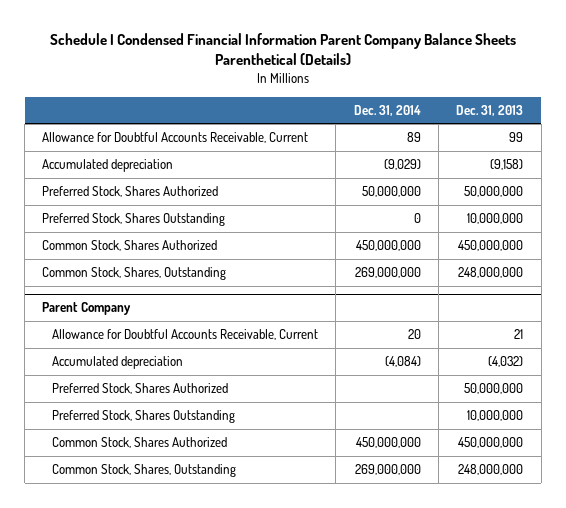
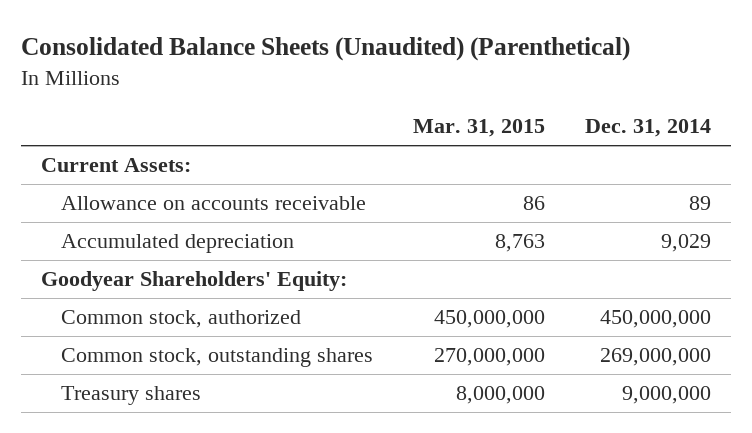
[49,33,516,66] Schedule I Condensed Financial Information Parent Company Balance Sheets Parenthetical (Details) -> [20,37,630,62] Consolidated Balance Sheets (Unaudited) (Parenthetical)
[456,104,524,116] Dec. 31, 2013 -> none
none -> [412,119,545,138] Mar. 31, 2015
[42,186,219,198] Preferred Stock, Shares Authorized -> none
[42,213,226,227] Preferred Stock, Shares Outstanding -> none
[42,302,132,316] Parent Company -> none
[51,329,318,341] Allowance for Doubtful Accounts Receivable, Current -> none
[51,356,183,370] Accumulated depreciation -> none
[51,383,228,395] Preferred Stock, Shares Authorized -> none
[51,410,235,424] Preferred Stock, Shares Outstanding -> none
[51,437,227,449] Common Stock, Shares Authorized -> none
[51,464,236,478] Common Stock, Shares, Outstanding -> none
none -> [40,158,191,173] Current Assets:
[42,132,309,144] Allowance for Doubtful Accounts Receivable, Current -> [60,196,366,211] Allowance on accounts receivable
[383,159,421,171] (9,029) -> [660,234,711,253] 9,029
none -> [40,271,347,292] Goodyear Shareholders' Equity:
[42,240,218,252] Common Stock, Shares Authorized -> [60,310,301,329] Common stock, authorized
[42,267,227,281] Common Stock, Shares, Outstanding -> [60,348,373,368] Common stock, outstanding shares
none -> [60,386,201,406] Treasury shares

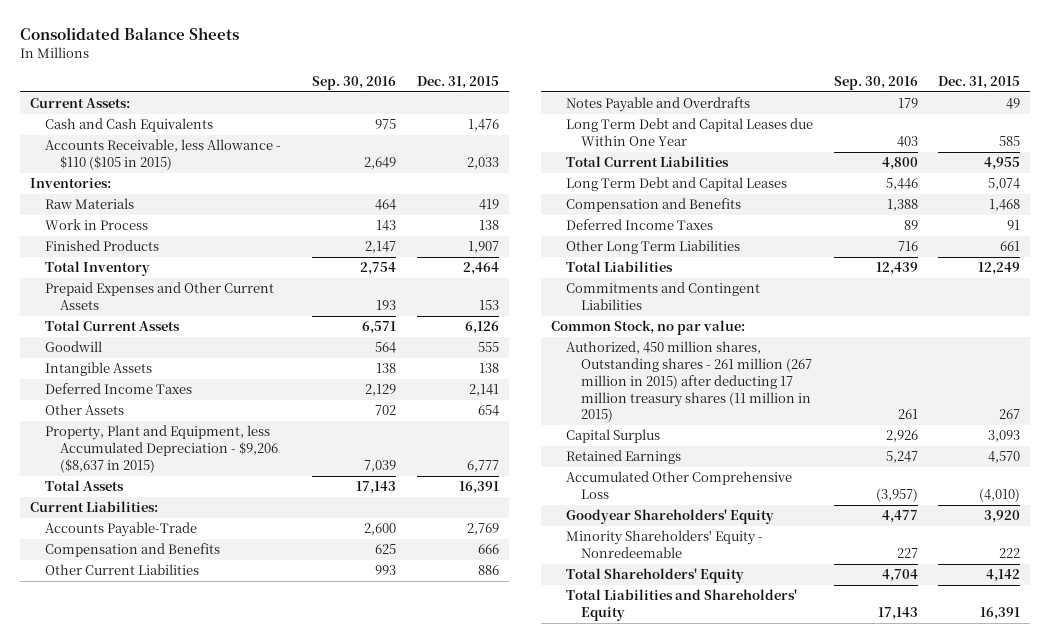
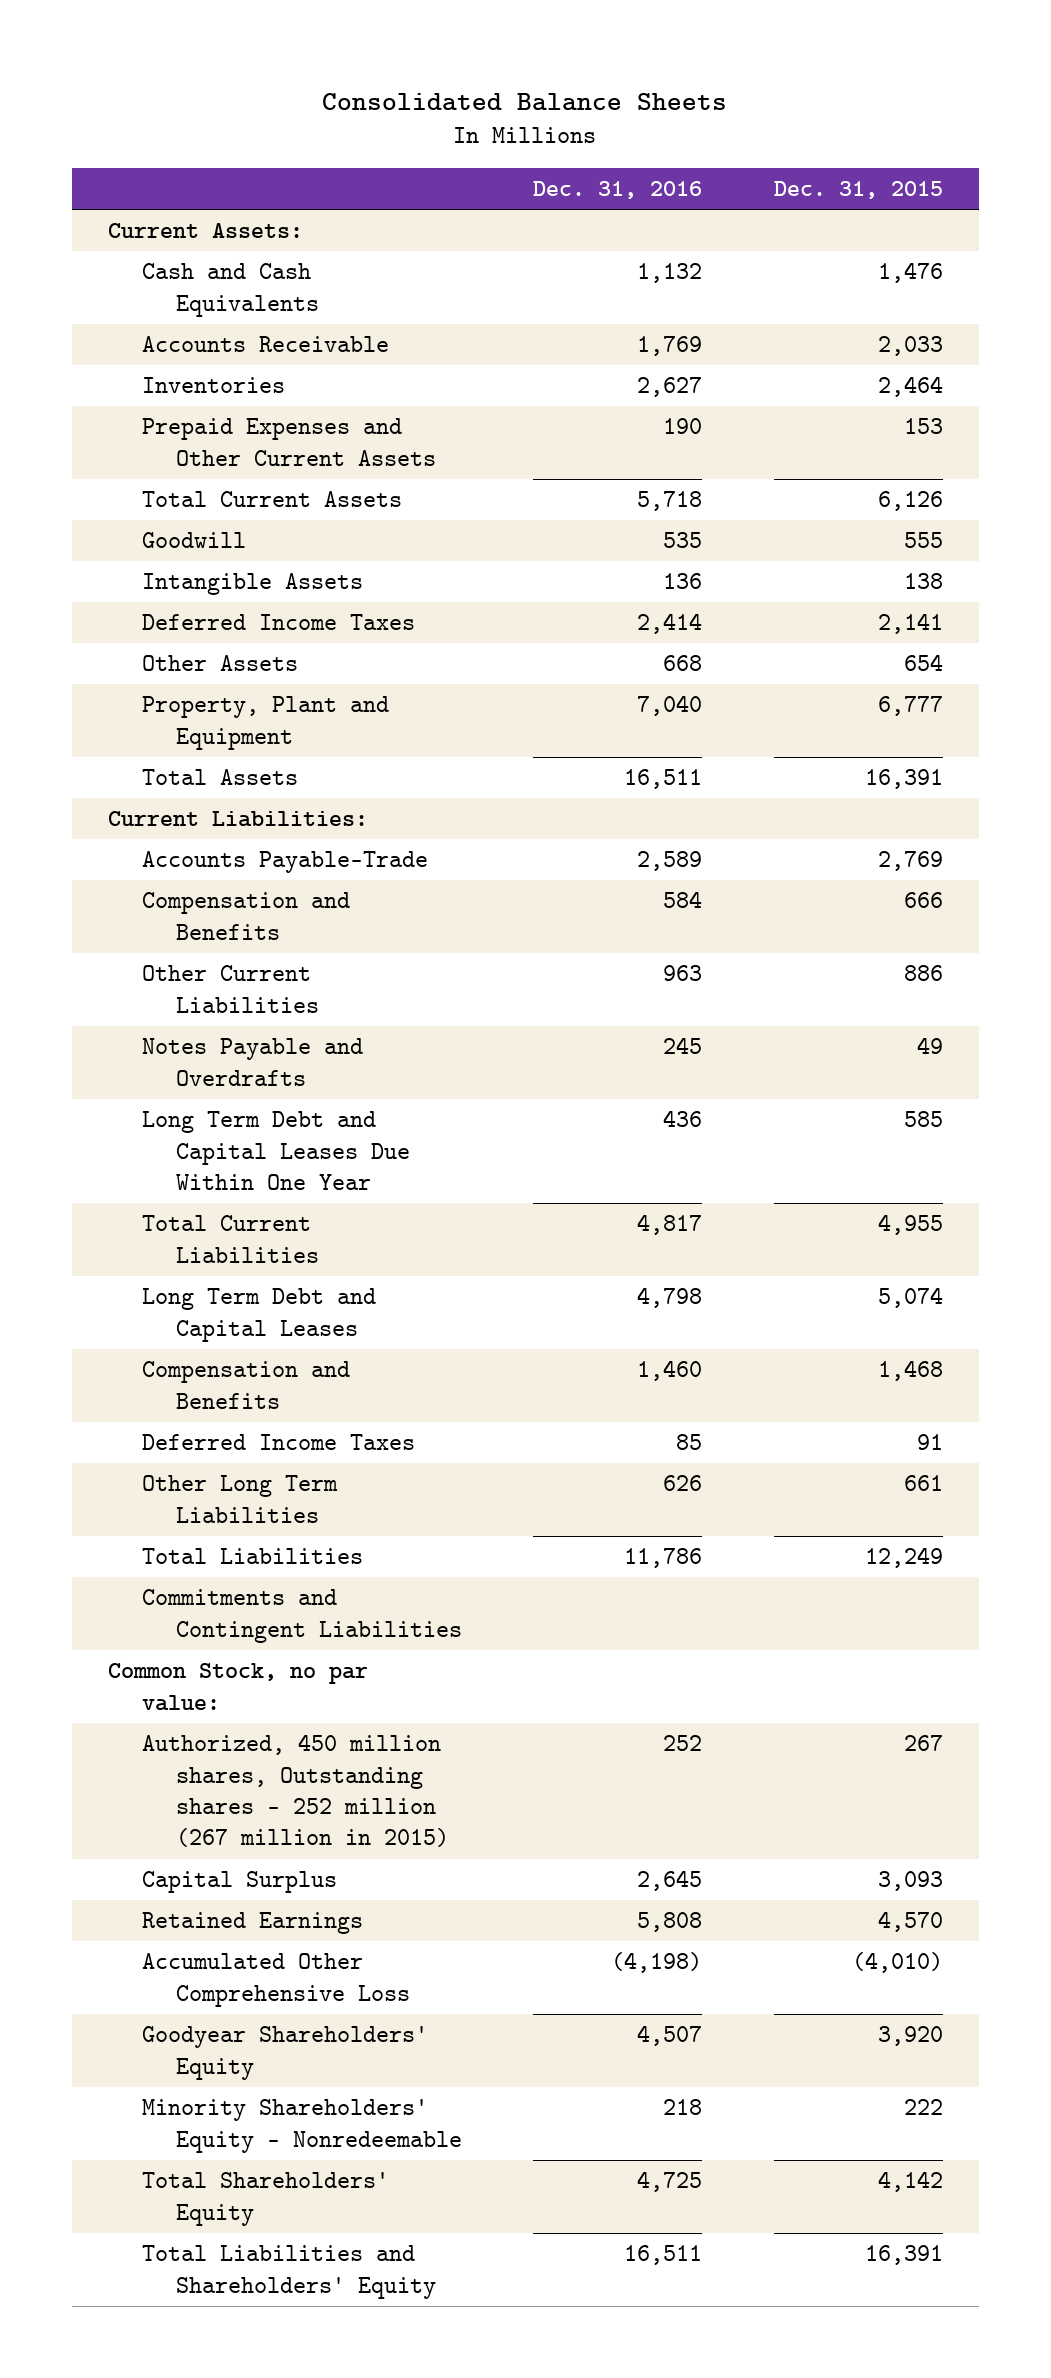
[312,75,397,90] Sep. 30, 2016 -> none
none -> [533,180,703,199] Dec. 31, 2016
[30,178,112,189] Inventories: -> none
[45,198,135,210] Raw Materials -> none
[45,219,149,231] Work in Process -> none
[45,240,160,252] Finished Products -> none
[45,139,282,171] Accounts Receivable, less Allowance - $110 ($105 in 2015) -> [141,336,389,353] Accounts Receivable
[45,261,151,277] Total Inventory -> [141,377,285,394] Inventories
[45,425,279,473] Property, Plant and Equipment, less Accumulated Depreciation - $9,206 ($8,637 in 2015) -> [141,696,389,750] Property, Plant and Equipment
[566,118,814,147] Long Term Debt and Capital Leases due Within One Year -> [141,1111,410,1190] Long Term Debt and Capital Leases Due Within One Year
[566,341,813,423] Authorized, 450 million shares, Outstanding shares - 261 million (267 million in 2015) after deducting 17 million treasury shares (11 million in 2015) -> [141,1734,449,1848] Authorized, 450 million shares, Outstanding shares - 252 million (267 million in 2015)

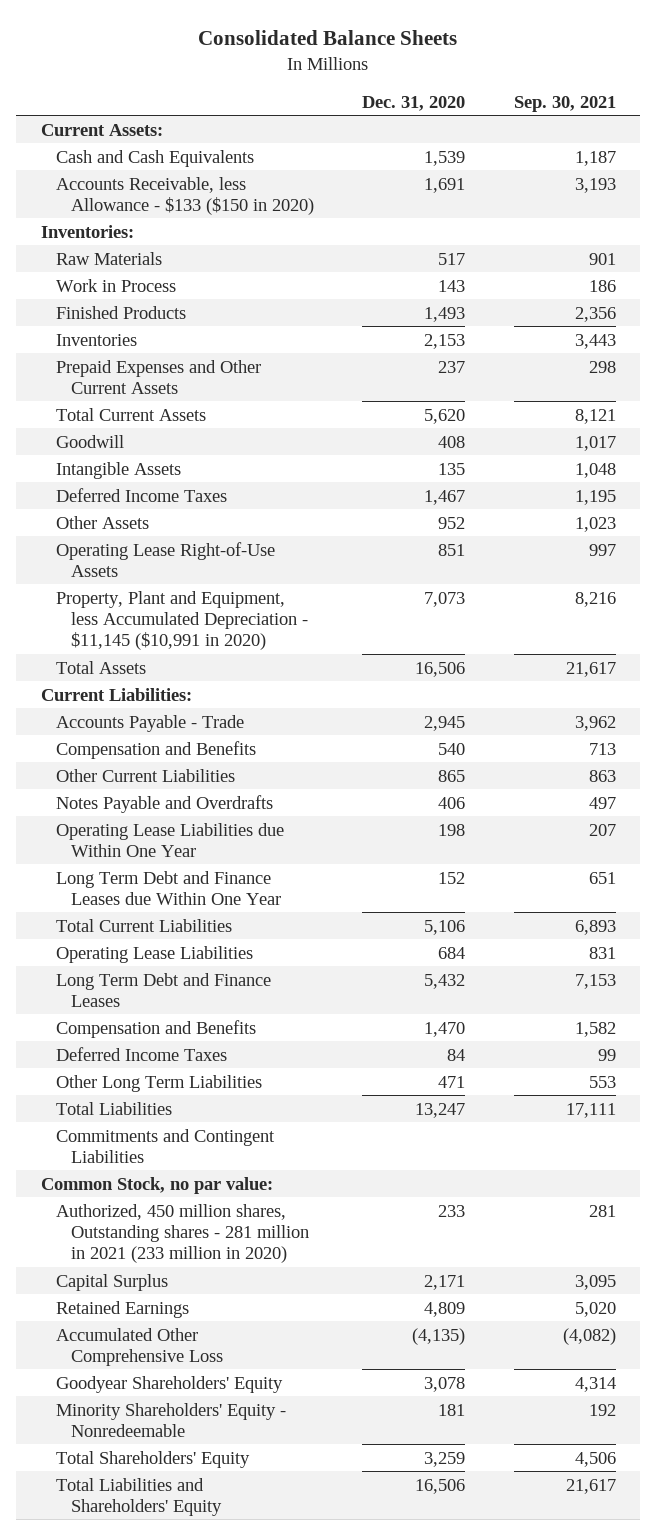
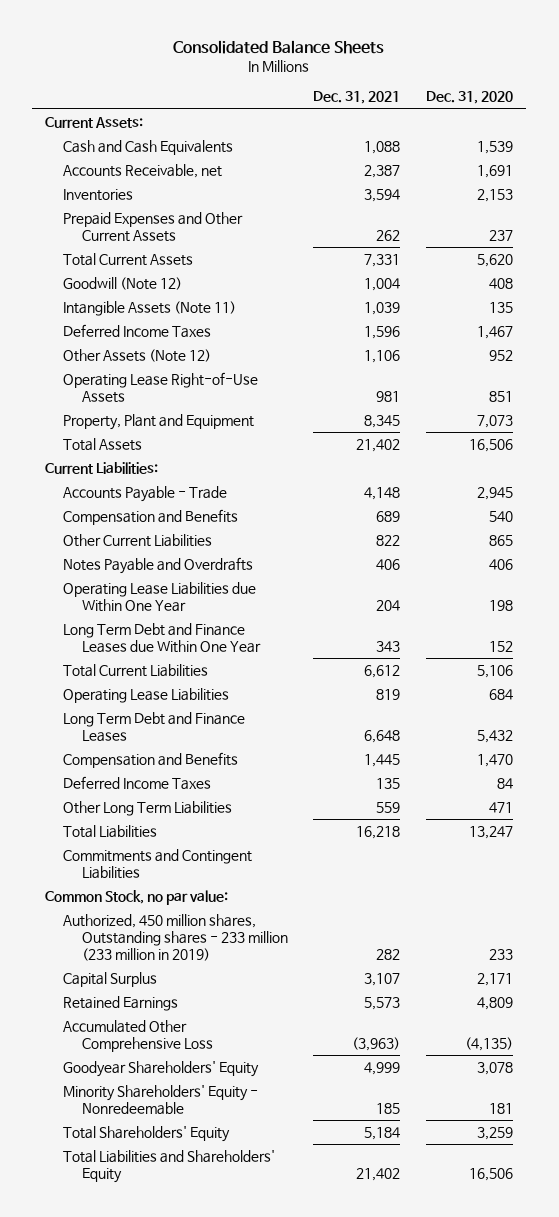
[513,95,616,112] Sep. 30, 2021 -> none
none -> [313,91,401,105] Dec. 31, 2021
[40,224,134,238] Inventories: -> none
[55,251,162,265] Raw Materials -> none
[55,278,176,292] Work in Process -> none
[55,305,186,319] Finished Products -> none
[55,176,314,215] Accounts Receivable, less Allowance - $133 ($150 in 2020) -> [63,163,223,178] Accounts Receivable, net
[55,434,124,448] Goodwill -> [63,276,183,290] Goodwill (Note 12)
[55,461,181,479] Intangible Assets -> [63,300,237,316] Intangible Assets (Note 11)
[55,515,149,529] Other Assets -> [63,348,212,362] Other Assets (Note 12)
[55,590,308,651] Property, Plant and Equipment, less Accumulated Depreciation - $11,145 ($10,991 in 2020) -> [63,413,255,430] Property, Plant and Equipment
[55,1203,309,1264] Authorized, 450 million shares, Outstanding shares - 281 million in 2021 (233 million in 2020) -> [63,913,288,961] Authorized, 450 million shares, Outstanding shares - 233 million (233 million in 2019)

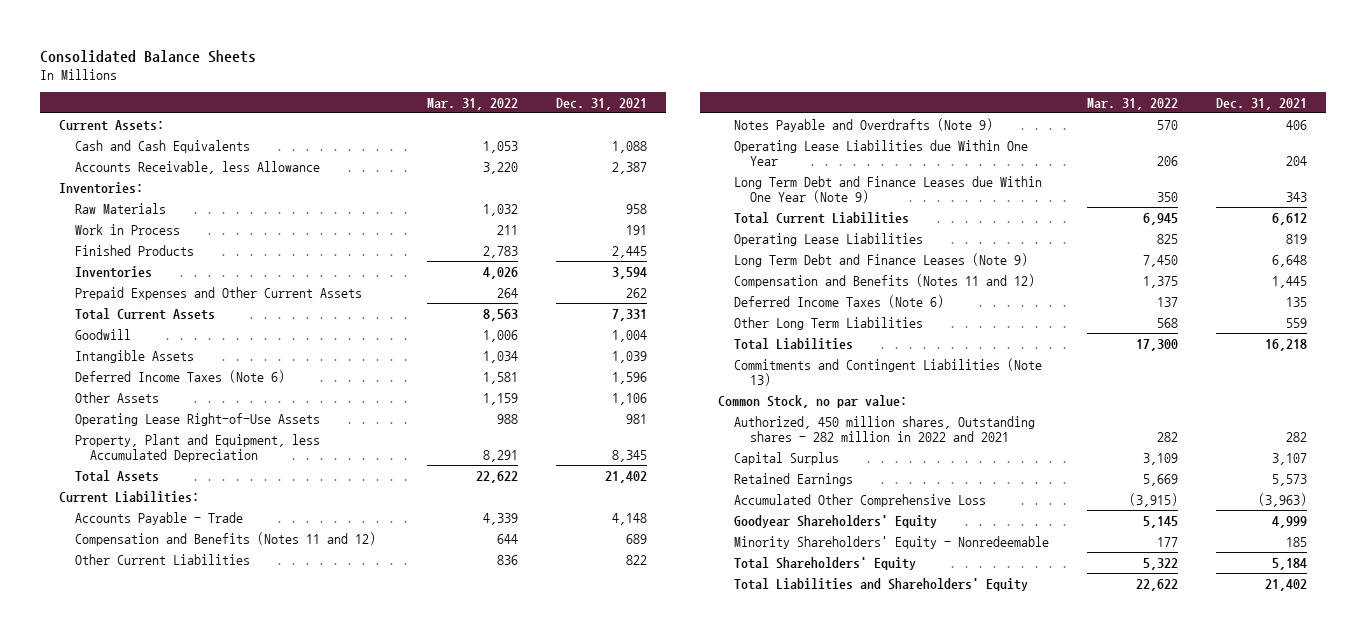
[426,91,514,105] Dec. 31, 2020 -> none
none -> [427,97,519,110] Mar. 31, 2022
[63,163,223,178] Accounts Receivable, net -> [74,160,320,174] Accounts Receivable, less Allowance
none -> [58,181,143,194] Inventories:
none -> [74,202,166,214] Raw Materials
none -> [74,223,180,235] Work in Process
none -> [74,244,194,256] Finished Products
[63,276,183,290] Goodwill (Note 12) -> [74,328,131,340] Goodwill
[63,300,237,316] Intangible Assets (Note 11) -> [74,349,194,363] Intangible Assets
[63,323,212,338] Deferred Income Taxes -> [74,369,285,383] Deferred Income Taxes (Note 6)
[63,348,212,362] Other Assets (Note 12) -> [74,391,159,403] Other Assets
[63,413,255,430] Property, Plant and Equipment -> [74,433,320,462] Property, Plant and Equipment, less Accumulated Depreciation
[63,508,239,525] Compensation and Benefits -> [74,531,376,546] Compensation and Benefits (Notes 11 and 12)
[63,556,254,574] Notes Payable and Overdrafts -> [734,117,994,132] Notes Payable and Overdrafts (Note 9)
[63,622,261,653] Long Term Debt and Finance Leases due Within One Year -> [734,175,1043,203] Long Term Debt and Finance Leases due Within One Year (Note 9)
[63,711,246,742] Long Term Debt and Finance Leases -> [734,252,1029,267] Long Term Debt and Finance Leases (Note 9)
[63,751,239,768] Compensation and Benefits -> [734,273,1036,288] Compensation and Benefits (Notes 11 and 12)
[63,775,212,790] Deferred Income Taxes -> [734,294,945,308] Deferred Income Taxes (Note 6)
[63,848,253,879] Commitments and Contingent Liabilities -> [734,357,1043,386] Commitments and Contingent Liabilities (Note 13)
[63,913,288,961] Authorized, 450 million shares, Outstanding shares - 233 million (233 million in 2019) -> [734,415,1036,442] Authorized, 450 million shares, Outstanding shares - 282 million in 2022 and 2021

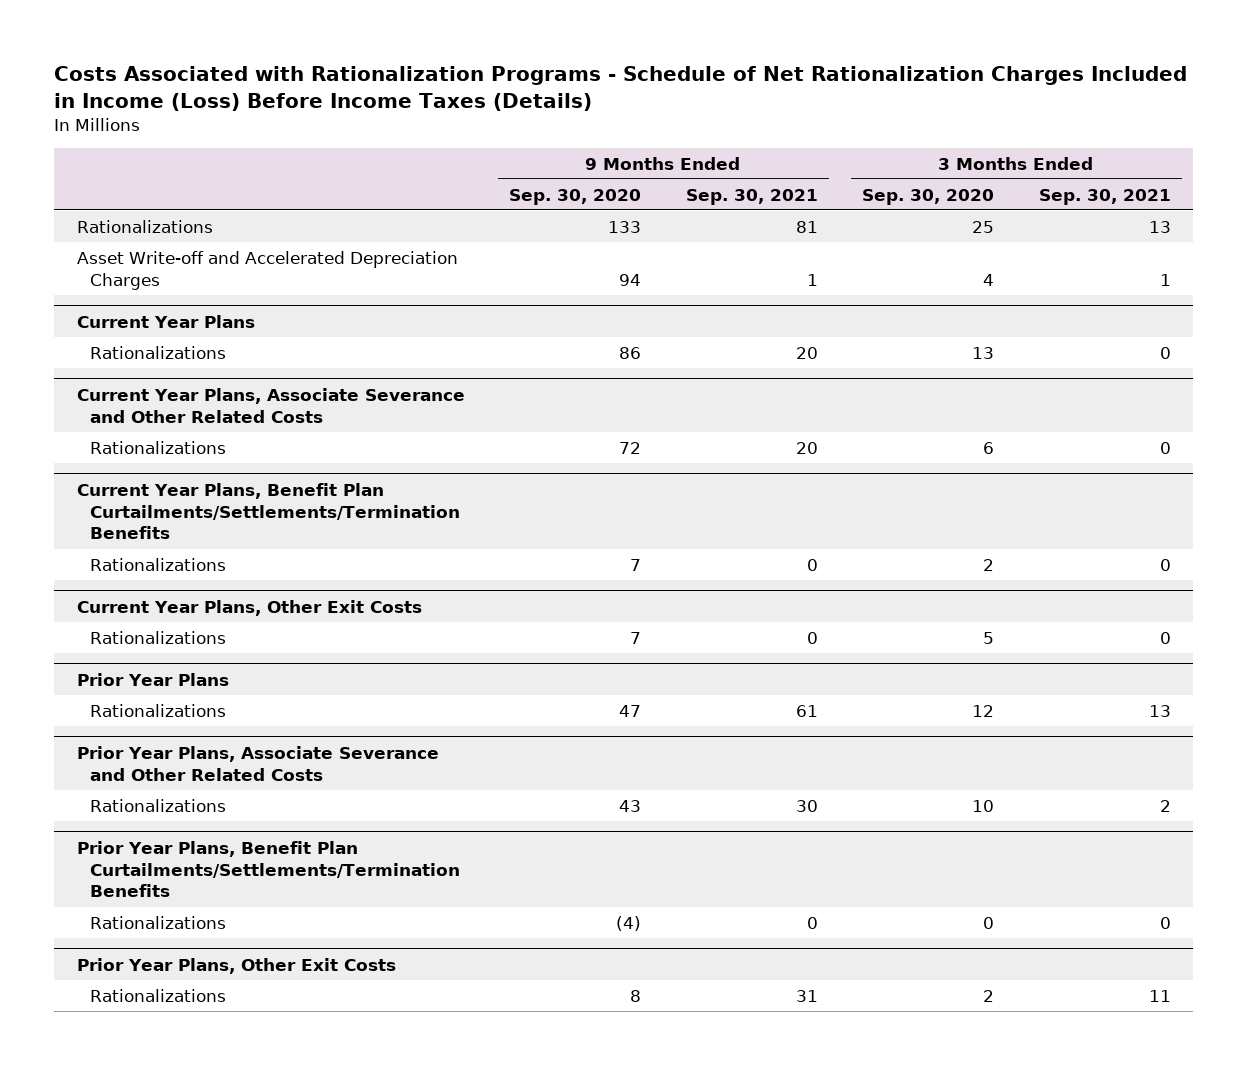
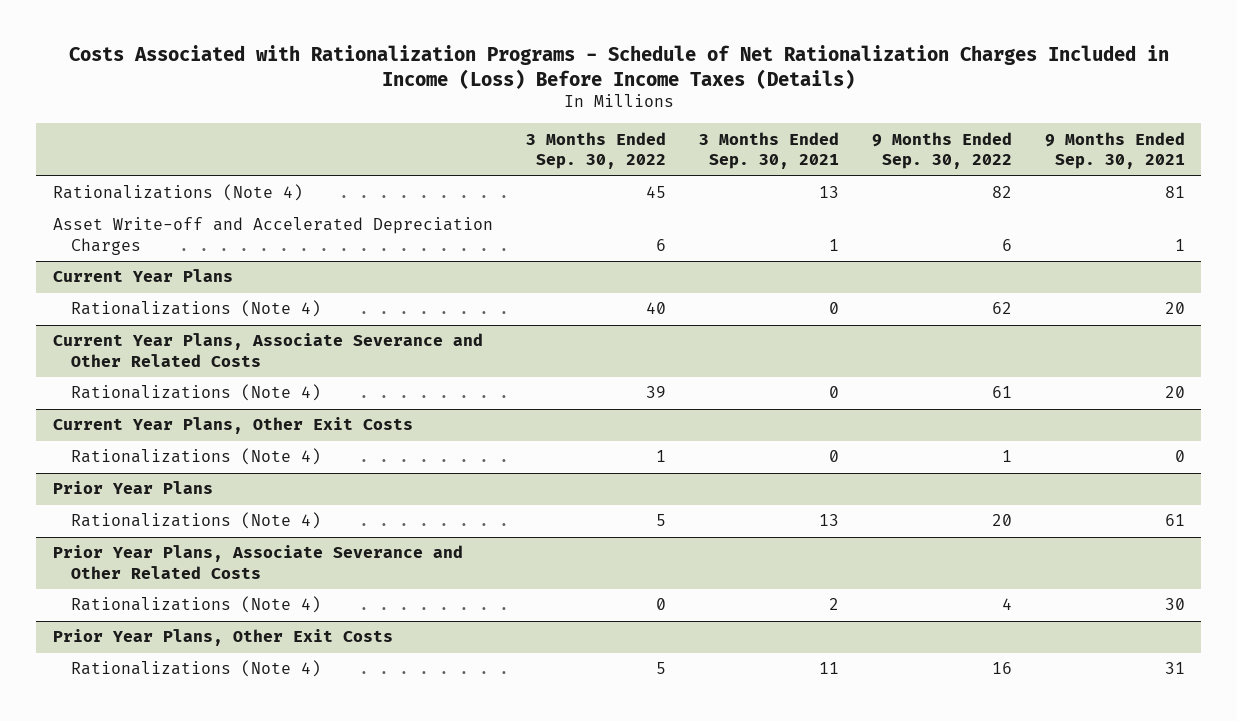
[509,188,642,205] Sep. 30, 2020 -> none
[862,188,995,205] Sep. 30, 2020 -> none
none -> [525,131,666,170] 3 Months Ended Sep. 30, 2022
none -> [871,131,1012,170] 9 Months Ended Sep. 30, 2022
[76,219,213,233] Rationalizations -> [52,184,303,202] Rationalizations (Note 4)
[89,345,226,359] Rationalizations -> [70,300,321,318] Rationalizations (Note 4)
[76,482,460,540] Current Year Plans, Benefit Plan Curtailments/Settlements/Termination Benefits -> none
[89,557,226,571] Rationalizations -> none
[89,440,226,454] Rationalizations -> [70,384,321,402] Rationalizations (Note 4)
[89,630,226,644] Rationalizations -> [70,448,321,466] Rationalizations (Note 4)
[89,703,226,717] Rationalizations -> [70,512,321,530] Rationalizations (Note 4)
[76,840,460,898] Prior Year Plans, Benefit Plan Curtailments/Settlements/Termination Benefits -> none
[89,915,226,929] Rationalizations -> none
[89,798,226,812] Rationalizations -> [70,596,321,614] Rationalizations (Note 4)
[89,988,226,1002] Rationalizations -> [70,660,321,678] Rationalizations (Note 4)

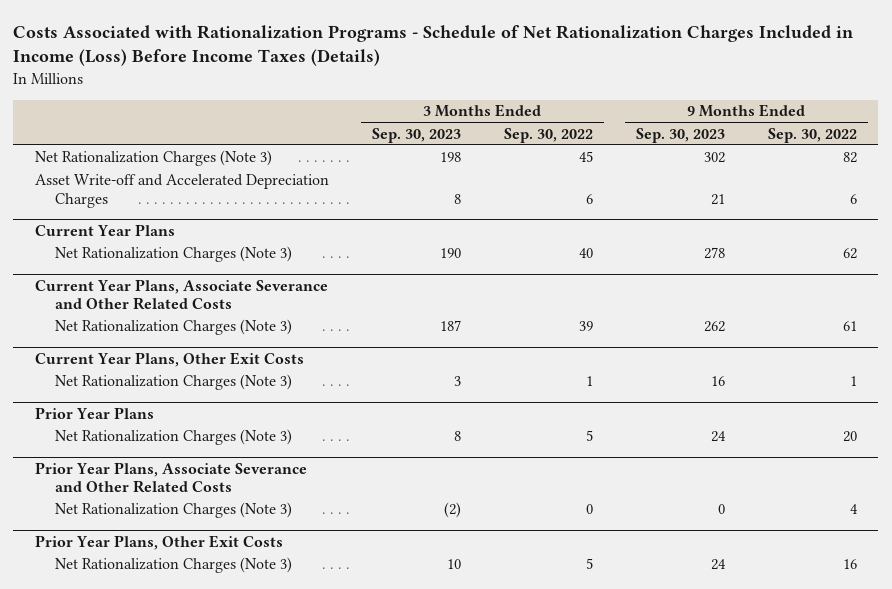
[698,131,839,170] 3 Months Ended Sep. 30, 2021 -> none
[1044,131,1185,170] 9 Months Ended Sep. 30, 2021 -> none
none -> [371,127,461,143] Sep. 30, 2023
none -> [635,127,725,143] Sep. 30, 2023
[52,184,303,202] Rationalizations (Note 4) -> [34,150,272,167] Net Rationalization Charges (Note 3)
[70,300,321,318] Rationalizations (Note 4) -> [55,246,293,263] Net Rationalization Charges (Note 3)
[70,384,321,402] Rationalizations (Note 4) -> [55,319,293,336] Net Rationalization Charges (Note 3)
[70,448,321,466] Rationalizations (Note 4) -> [55,374,293,391] Net Rationalization Charges (Note 3)
[70,512,321,530] Rationalizations (Note 4) -> [55,429,293,446] Net Rationalization Charges (Note 3)
[70,596,321,614] Rationalizations (Note 4) -> [55,502,293,519] Net Rationalization Charges (Note 3)
[70,660,321,678] Rationalizations (Note 4) -> [55,557,293,574] Net Rationalization Charges (Note 3)

